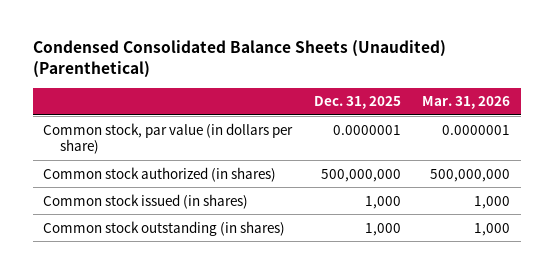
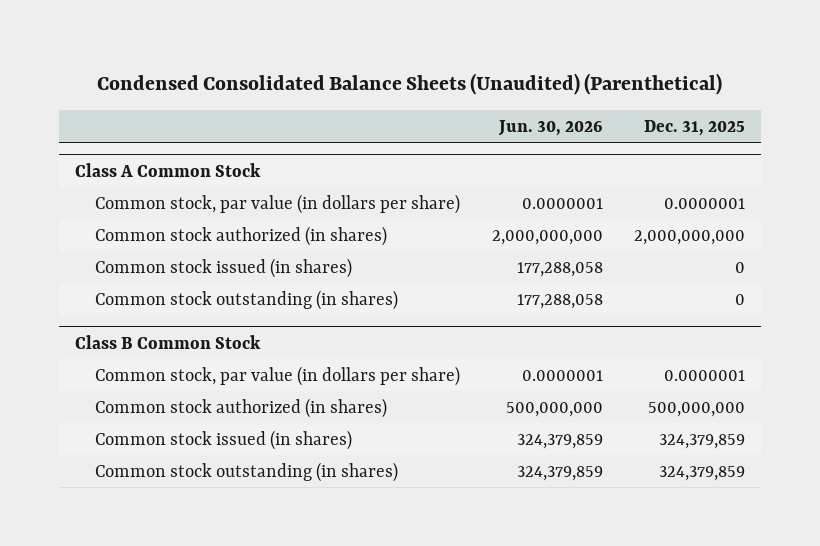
[422,96,511,110] Mar. 31, 2026 -> none
none -> [497,119,603,136] Jun. 30, 2026
none -> [74,162,261,177] Class A Common Stock
none -> [95,225,388,246] Common stock authorized (in shares)
none -> [95,257,353,278] Common stock issued (in shares)
none -> [95,289,399,310] Common stock outstanding (in shares)
none -> [74,334,261,349] Class B Common Stock
none -> [95,365,461,386] Common stock, par value (in dollars per share)
[364,195,401,209] 1,000 -> [659,433,746,449] 324,379,859
[364,222,401,236] 1,000 -> [659,465,746,481] 324,379,859

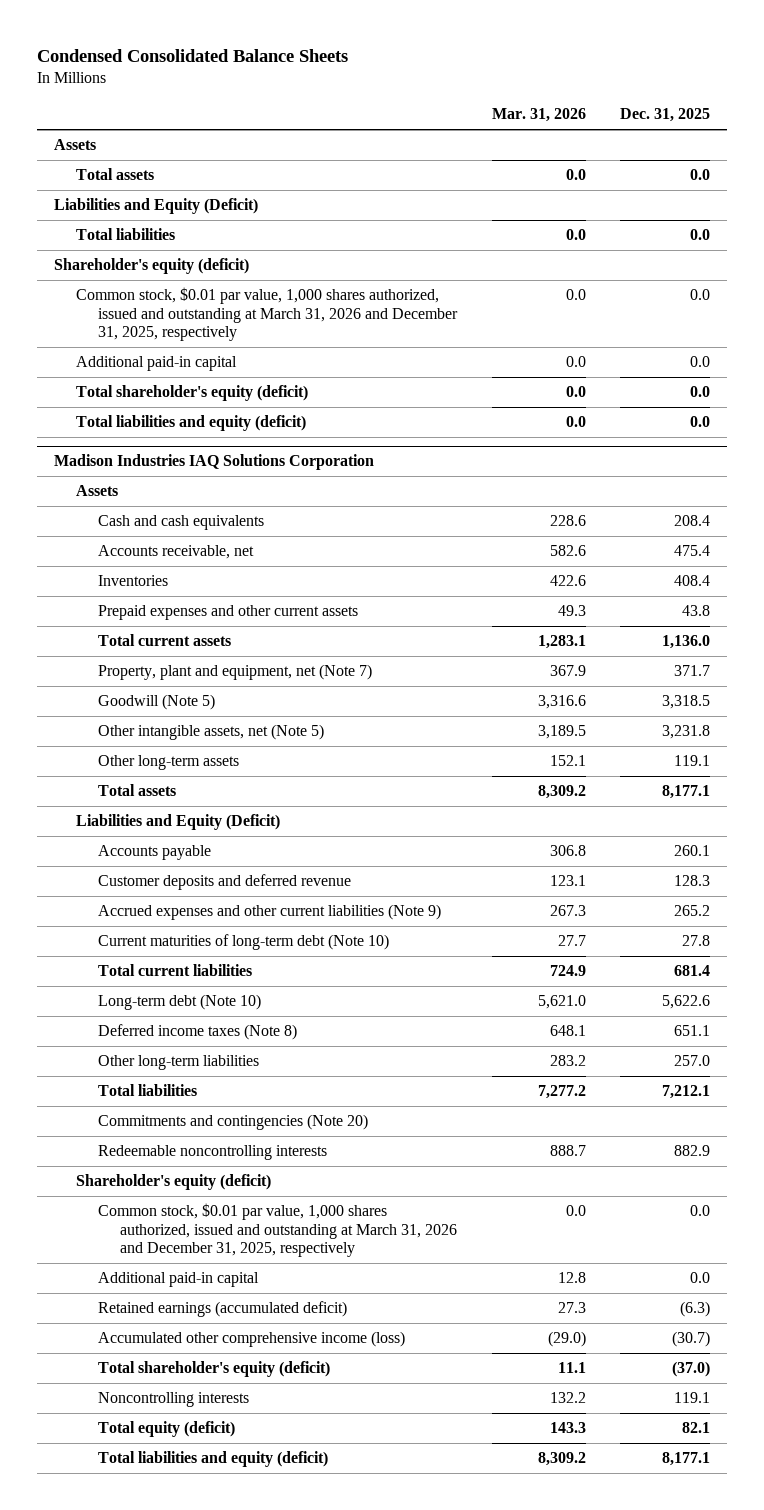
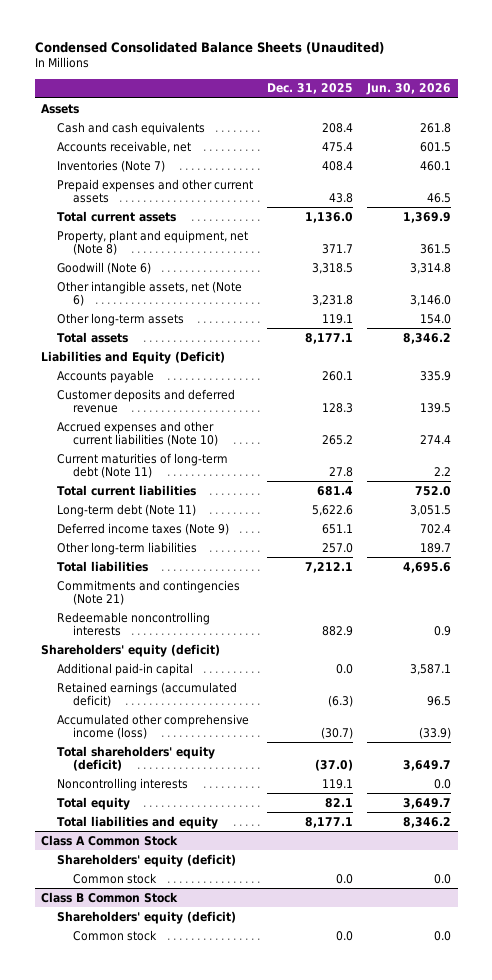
[36,48,348,62] Condensed Consolidated Balance Sheets -> [34,42,384,55] Condensed Consolidated Balance Sheets (Unaudited)
[491,108,586,123] Mar. 31, 2026 -> none
none -> [365,83,451,96] Jun. 30, 2026
[76,167,155,180] Total assets -> none
[54,197,259,214] Liabilities and Equity (Deficit) -> none
[76,227,176,240] Total liabilities -> none
[54,257,250,274] Shareholder's equity (deficit) -> none
[76,286,459,342] Common stock, $0.01 par value, 1,000 shares authorized, issued and outstanding at March 31, 2026 and December 31, 2025, respectively -> none
[76,355,238,371] Additional paid-in capital -> none
[76,384,309,401] Total shareholder's equity (deficit) -> none
[76,414,307,431] Total liabilities and equity (deficit) -> none
[54,454,375,471] Madison Industries IAQ Solutions Corporation -> none
[76,484,119,496] Assets -> none
[98,574,169,586] Inventories -> [57,159,166,172] Inventories (Note 7)
[98,663,373,680] Property, plant and equipment, net (Note 7) -> [57,229,249,255] Property, plant and equipment, net (Note 8)
[98,693,216,710] Goodwill (Note 5) -> [57,261,152,274] Goodwill (Note 6)
[98,723,325,740] Other intangible assets, net (Note 5) -> [57,280,243,306] Other intangible assets, net (Note 6)
[98,903,442,920] Accrued expenses and other current liabilities (Note 9) -> [57,420,219,446] Accrued expenses and other current liabilities (Note 10)
[98,933,390,950] Current maturities of long-term debt (Note 10) -> [57,452,229,478] Current maturities of long-term debt (Note 11)
[98,993,262,1010] Long-term debt (Note 10) -> [57,503,197,517] Long-term debt (Note 11)
[98,1023,298,1040] Deferred income taxes (Note 8) -> [57,522,230,535] Deferred income taxes (Note 9)
[98,1113,369,1130] Commitments and contingencies (Note 20) -> [57,579,241,605] Commitments and contingencies (Note 21)
[98,1202,458,1258] Common stock, $0.01 par value, 1,000 shares authorized, issued and outstanding at March 31, 2026 and December 31, 2025, respectively -> none
[76,1173,272,1190] Shareholder's equity (deficit) -> [41,643,221,657] Shareholders' equity (deficit)
[98,1360,331,1377] Total shareholder's equity (deficit) -> [57,745,216,771] Total shareholders' equity (deficit)
[98,1420,236,1437] Total equity (deficit) -> [57,796,131,810] Total equity
[98,1450,329,1467] Total liabilities and equity (deficit) -> [57,815,219,829] Total liabilities and equity
none -> [41,834,179,846] Class A Common Stock
none -> [57,853,237,867] Shareholders' equity (deficit)
none -> [73,872,158,884] Common stock
none -> [41,891,179,903] Class B Common Stock
none -> [57,910,237,924] Shareholders' equity (deficit)
none -> [73,929,158,941] Common stock

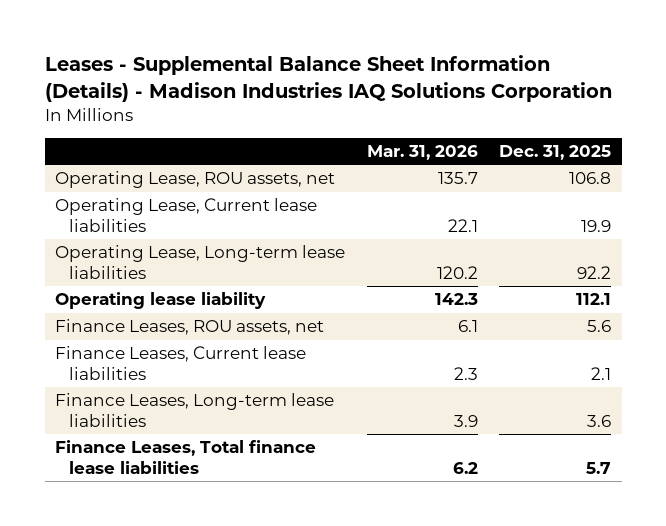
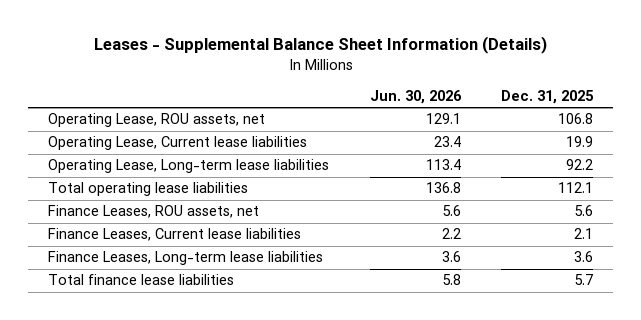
[44,55,612,102] Leases - Supplemental Balance Sheet Information (Details) - Madison Industries IAQ Solutions Corporation -> [93,36,547,55] Leases - Supplemental Balance Sheet Information (Details)
[366,144,478,160] Mar. 31, 2026 -> none
none -> [369,90,462,105] Jun. 30, 2026
[55,292,267,310] Operating lease liability -> [48,182,249,197] Total operating lease liabilities
[55,440,317,475] Finance Leases, Total finance lease liabilities -> [48,274,235,286] Total finance lease liabilities

